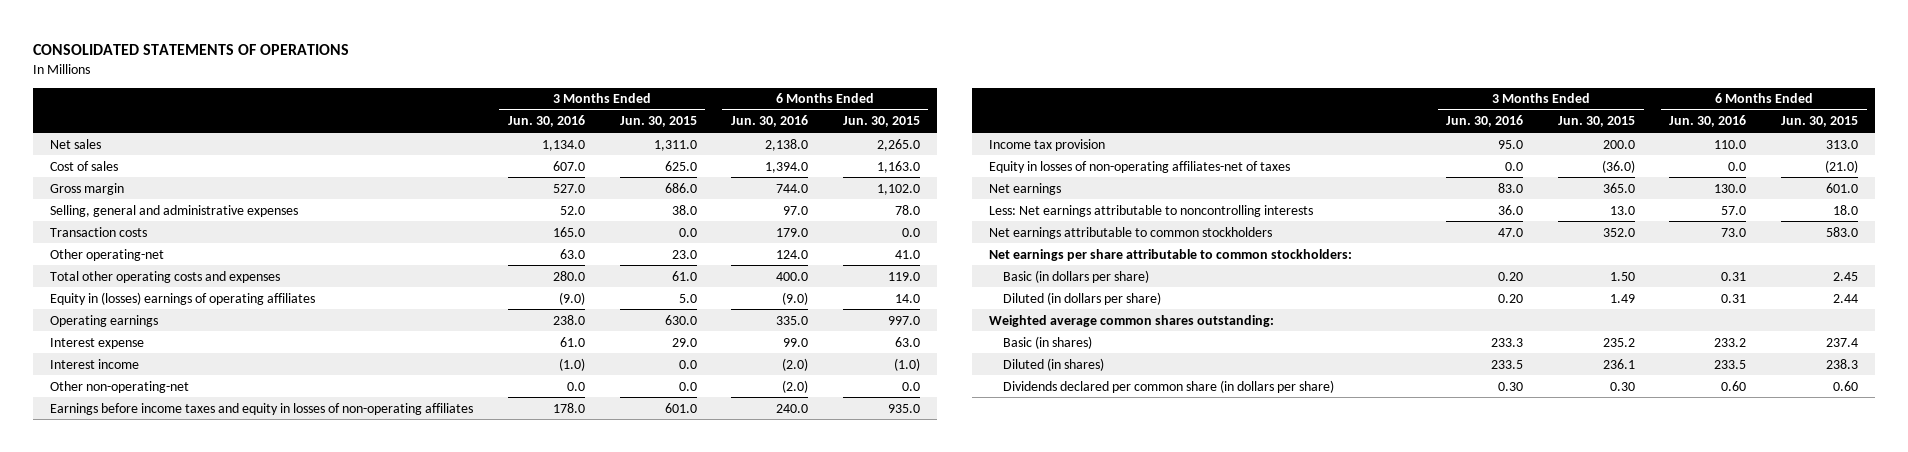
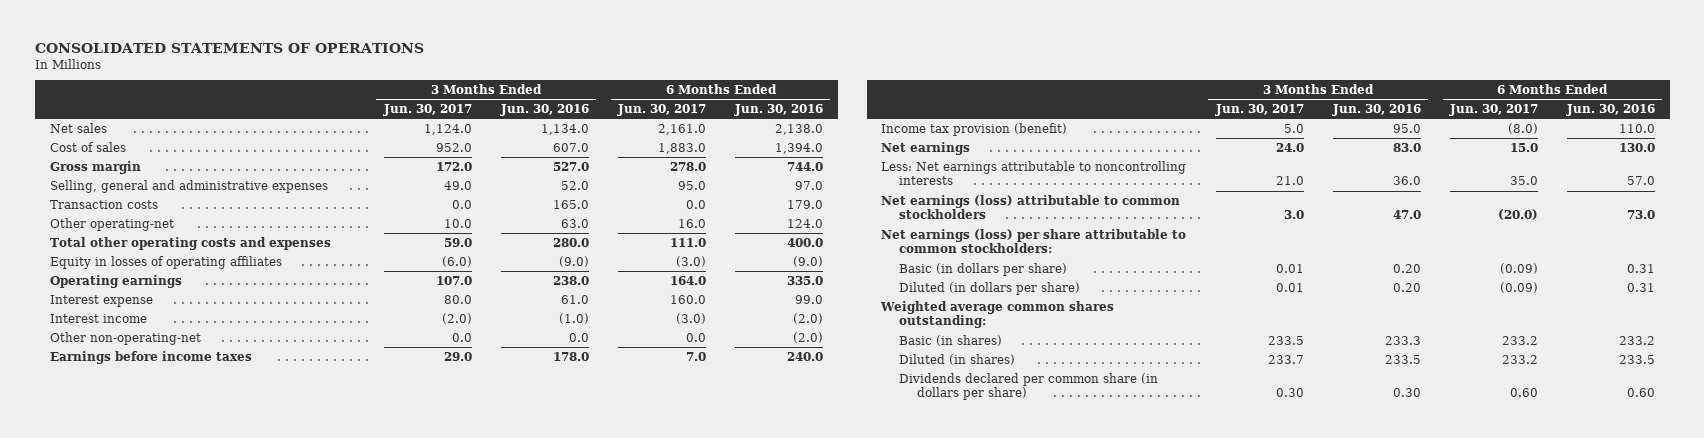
[619,116,697,128] Jun. 30, 2015 -> none
[842,116,920,128] Jun. 30, 2015 -> none
none -> [382,104,472,117] Jun. 30, 2017
none -> [616,104,706,117] Jun. 30, 2017
[50,291,316,305] Equity in (losses) earnings of operating affiliates -> [49,255,282,269] Equity in losses of operating affiliates
[988,160,1290,173] Equity in losses of non-operating affiliates-net of taxes -> none
[50,402,474,415] Earnings before income taxes and equity in losses of non-operating affiliates -> [49,350,252,364] Earnings before income taxes
[988,138,1105,151] Income tax provision -> [881,122,1068,136] Income tax provision (benefit)
[988,226,1272,239] Net earnings attributable to common stockholders -> [881,194,1181,220] Net earnings (loss) attributable to common stockholders
[988,248,1352,261] Net earnings per share attributable to common stockholders: -> [881,228,1187,254] Net earnings (loss) per share attributable to common stockholders:

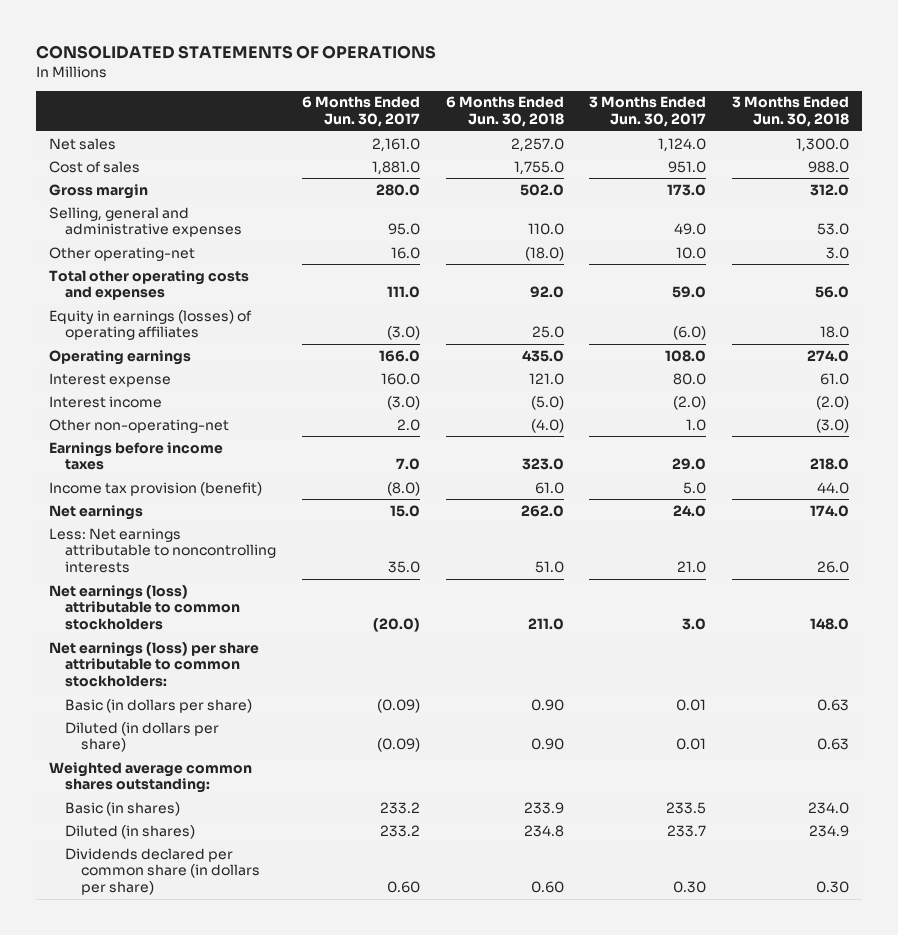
[499,104,589,117] Jun. 30, 2016 -> none
[734,104,824,117] Jun. 30, 2016 -> none
none -> [445,96,564,128] 6 Months Ended Jun. 30, 2018
none -> [732,96,850,128] 3 Months Ended Jun. 30, 2018
[435,142,472,152] 952.0 -> [668,160,707,173] 951.0
[657,142,706,154] 1,883.0 -> [371,160,420,175] 1,881.0
[435,161,472,171] 172.0 -> [667,183,707,196] 173.0
[669,161,706,171] 278.0 -> [375,183,420,196] 280.0
[49,199,158,209] Transaction costs -> none
[49,255,282,269] Equity in losses of operating affiliates -> [49,309,253,341] Equity in earnings (losses) of operating affiliates
[435,275,472,285] 107.0 -> [665,349,707,362] 108.0
[669,275,706,285] 164.0 -> [378,349,420,362] 166.0
[451,332,472,342] 0.0 -> [686,418,707,431] 1.0
[685,332,706,342] 0.0 -> [396,418,420,431] 2.0

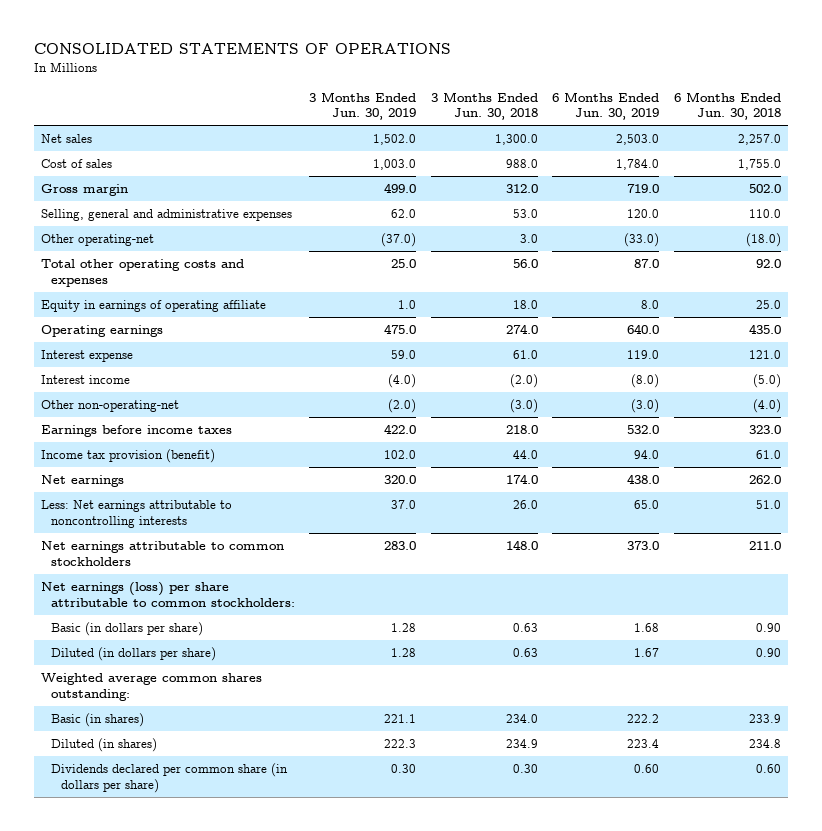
[301,96,420,128] 6 Months Ended Jun. 30, 2017 -> none
[589,96,707,128] 3 Months Ended Jun. 30, 2017 -> none
none -> [309,91,417,121] 3 Months Ended Jun. 30, 2019
none -> [552,91,660,121] 6 Months Ended Jun. 30, 2019
[49,309,253,341] Equity in earnings (losses) of operating affiliates -> [41,300,267,313] Equity in earnings of operating affiliate
[49,584,241,631] Net earnings (loss) attributable to common stockholders -> [41,541,285,566] Net earnings attributable to common stockholders

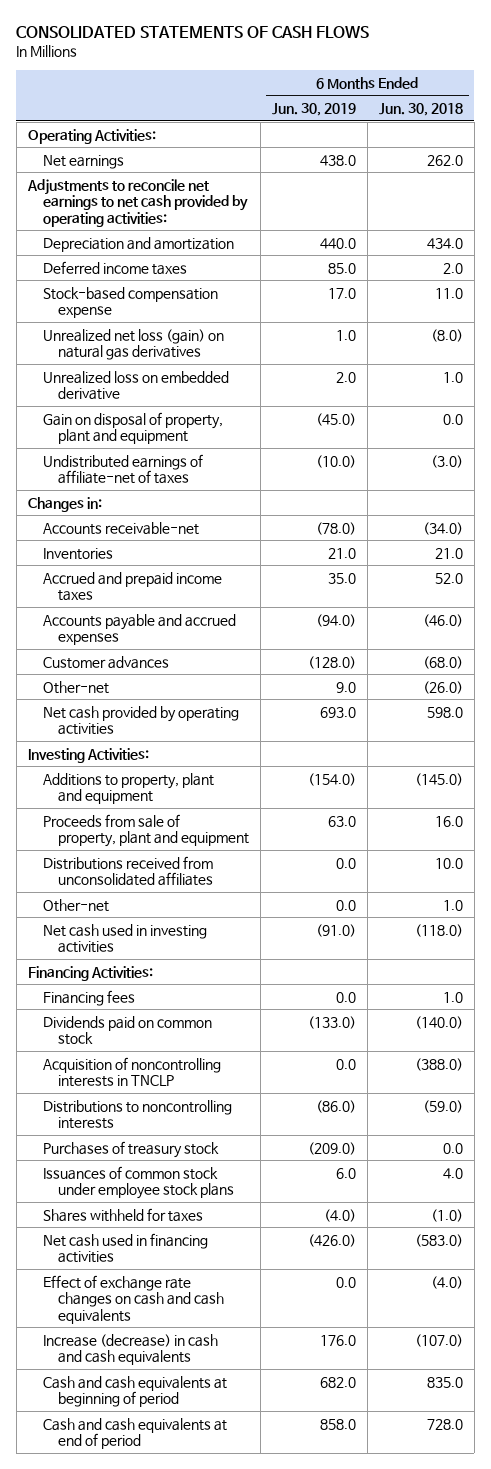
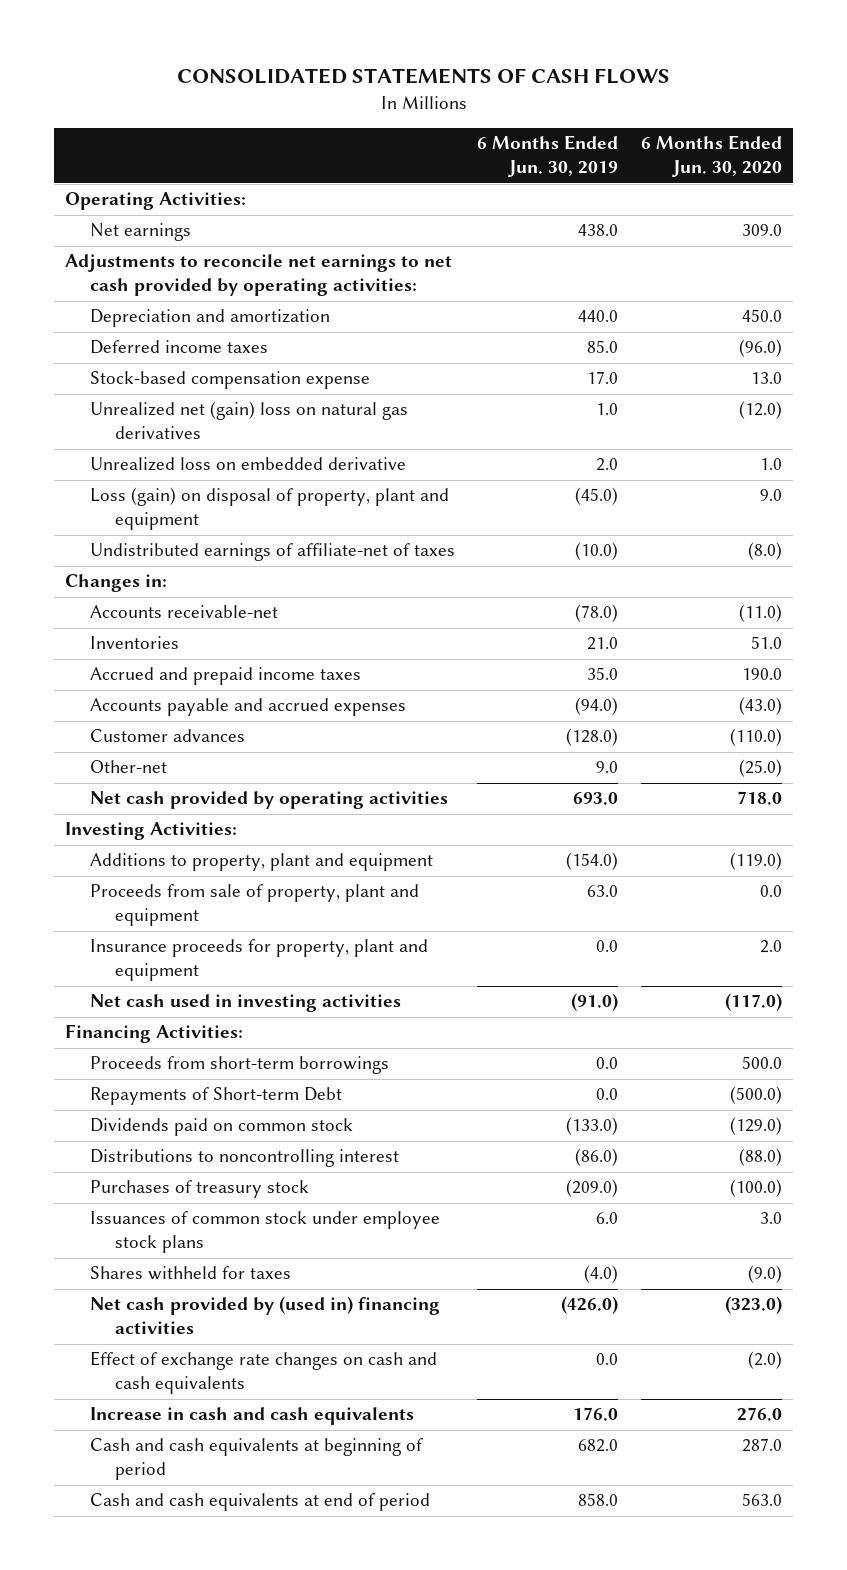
[378,102,463,116] Jun. 30, 2018 -> none
none -> [640,135,782,178] 6 Months Ended Jun. 30, 2020
[42,328,224,361] Unrealized net loss (gain) on natural gas derivatives -> [90,401,409,440] Unrealized net (gain) loss on natural gas derivatives
[42,411,223,445] Gain on disposal of property, plant and equipment -> [90,487,450,531] Loss (gain) on disposal of property, plant and equipment
[42,855,213,887] Distributions received from unconsolidated affiliates -> none
[42,898,109,912] Other-net -> none
none -> [90,939,429,982] Insurance proceeds for property, plant and equipment
[42,989,135,1006] Financing fees -> none
none -> [90,1056,390,1075] Proceeds from short-term borrowings
none -> [90,1087,343,1106] Repayments of Short-term Debt
[42,1056,221,1088] Acquisition of noncontrolling interests in TNCLP -> none
[42,1099,232,1130] Distributions to noncontrolling interests -> [90,1149,400,1168] Distributions to noncontrolling interest
[42,1232,208,1264] Net cash used in financing activities -> [90,1296,441,1335] Net cash provided by (used in) financing activities
[42,1333,218,1366] Increase (decrease) in cash and cash equivalents -> [90,1407,415,1426] Increase in cash and cash equivalents

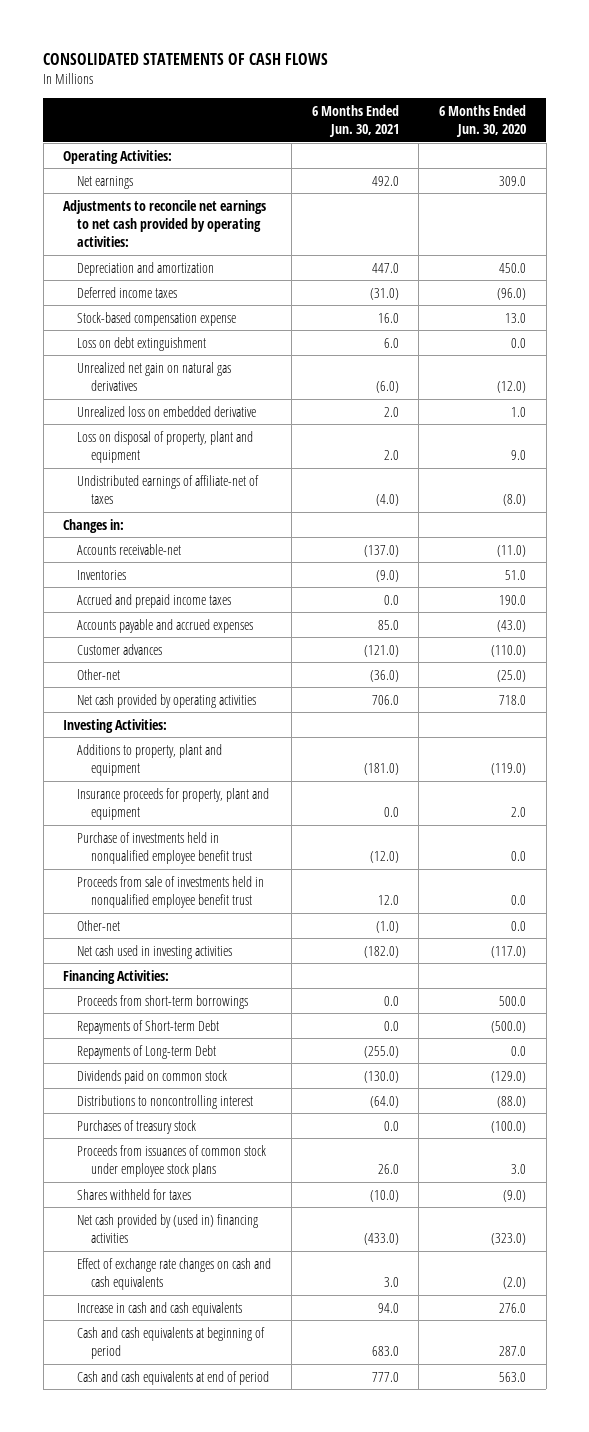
[477,135,619,178] 6 Months Ended Jun. 30, 2019 -> none
none -> [311,104,399,138] 6 Months Ended Jun. 30, 2021
none -> [77,336,207,351] Loss on debt extinguishment
[90,401,409,440] Unrealized net (gain) loss on natural gas derivatives -> [77,361,232,391] Unrealized net gain on natural gas derivatives
[90,487,450,531] Loss (gain) on disposal of property, plant and equipment -> [77,430,254,463] Loss on disposal of property, plant and equipment
[90,884,420,927] Proceeds from sale of property, plant and equipment -> none
none -> [77,831,253,864] Purchase of investments held in nonqualified employee benefit trust
none -> [77,875,265,908] Proceeds from sale of investments held in nonqualified employee benefit trust
none -> [77,919,121,931] Other-net
none -> [77,1044,217,1059] Repayments of Long-term Debt
[90,1211,441,1254] Issuances of common stock under employee stock plans -> [77,1144,267,1177] Proceeds from issuances of common stock under employee stock plans

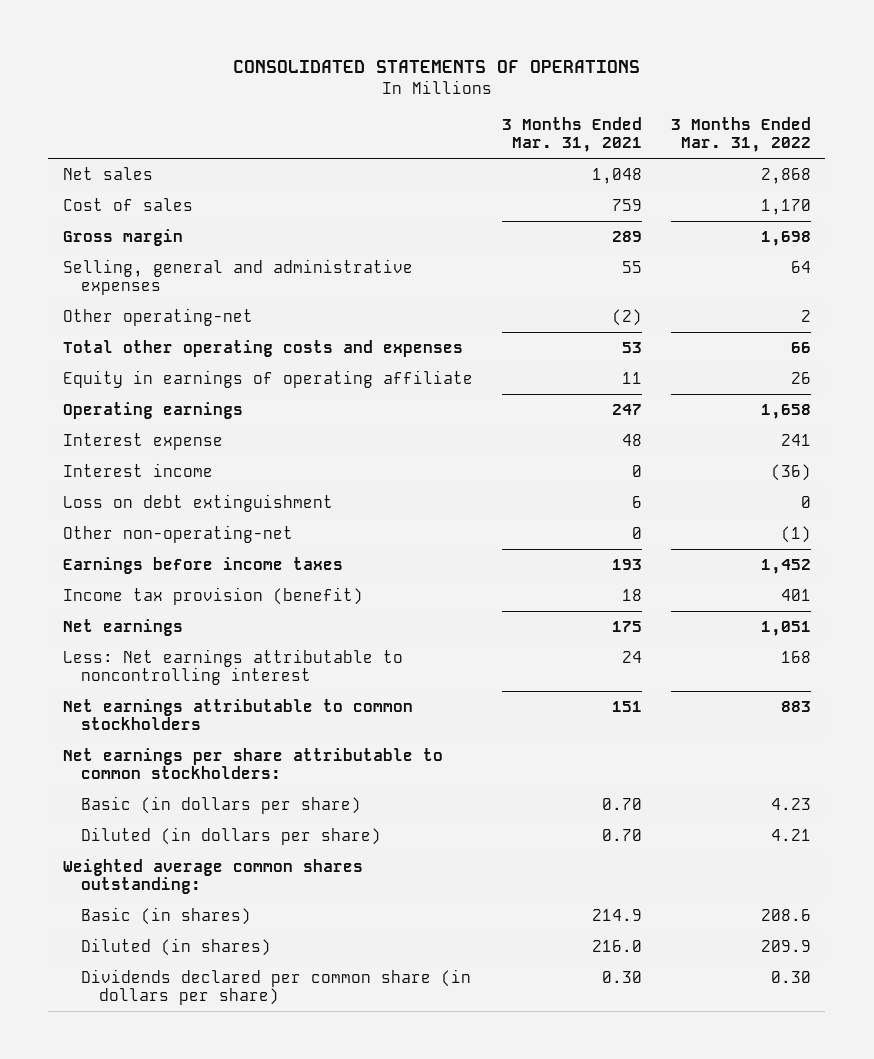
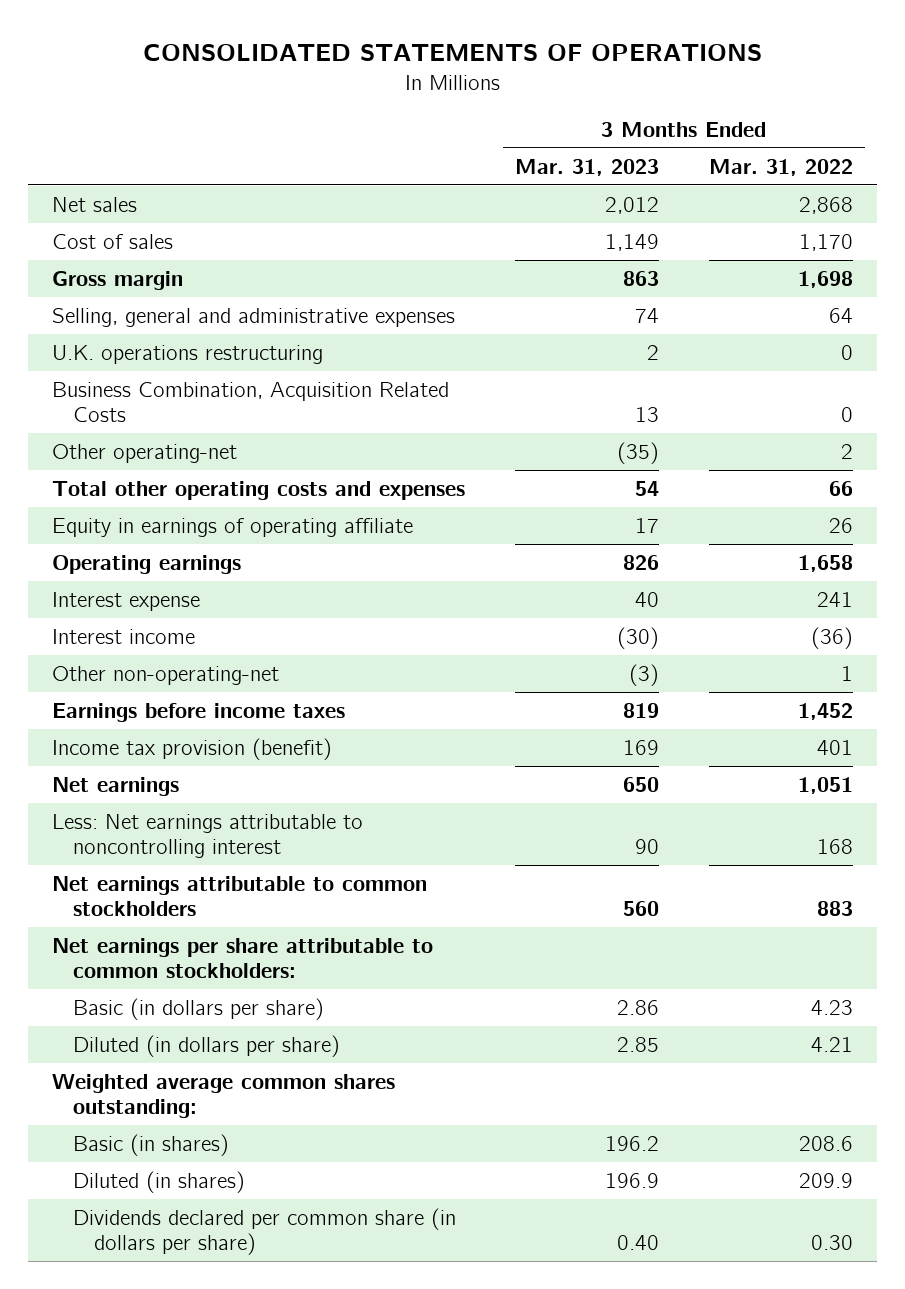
[501,116,642,153] 3 Months Ended Mar. 31, 2021 -> none
none -> [515,158,660,176] Mar. 31, 2023
none -> [52,344,324,364] U.K. operations restructuring
none -> [52,381,450,422] Business Combination, Acquisition Related Costs
[62,493,333,512] Loss on debt extinguishment -> none
[780,525,811,543] (1) -> [840,665,853,681] 1

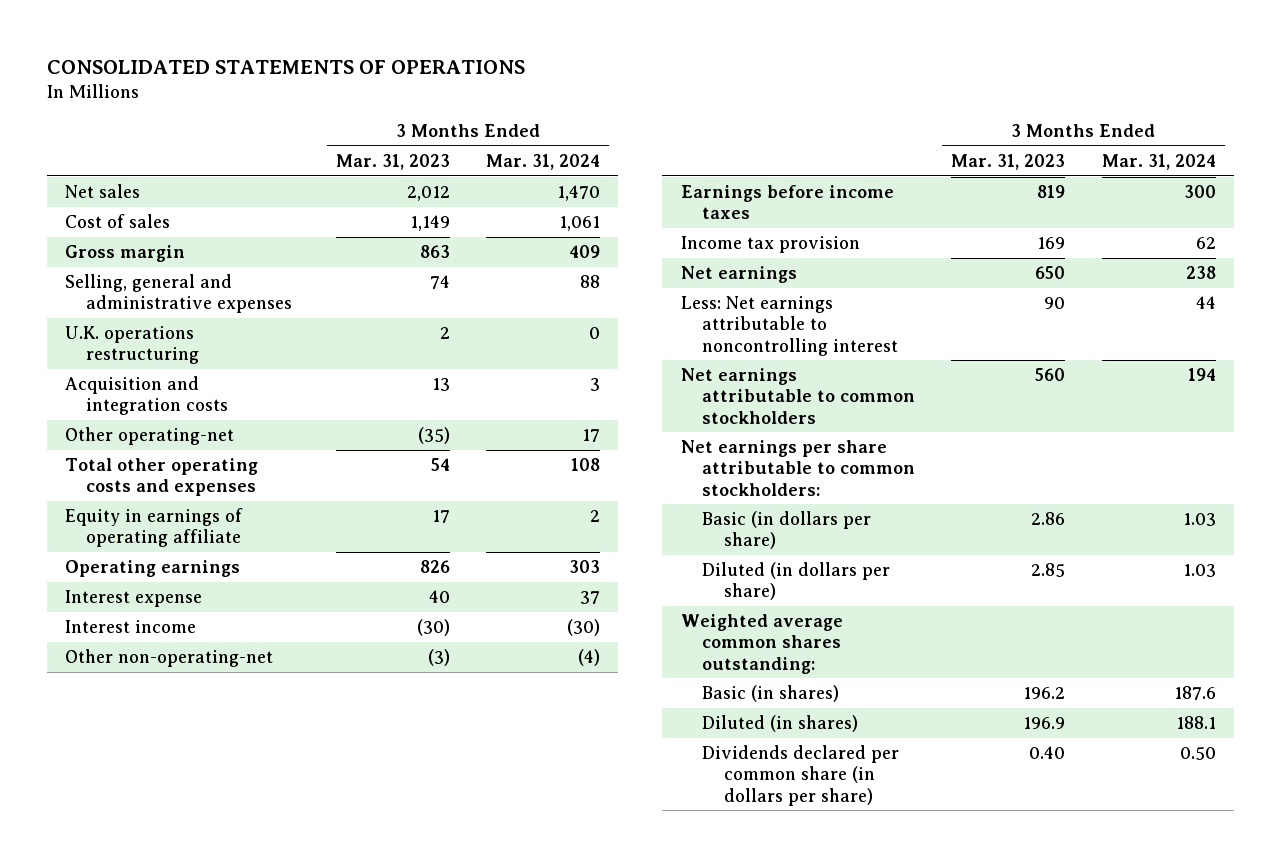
[708,158,853,176] Mar. 31, 2022 -> none
none -> [485,153,600,170] Mar. 31, 2024
[52,381,450,422] Business Combination, Acquisition Related Costs -> [64,375,229,416] Acquisition and integration costs
[52,737,333,760] Income tax provision (benefit) -> [680,235,860,253] Income tax provision

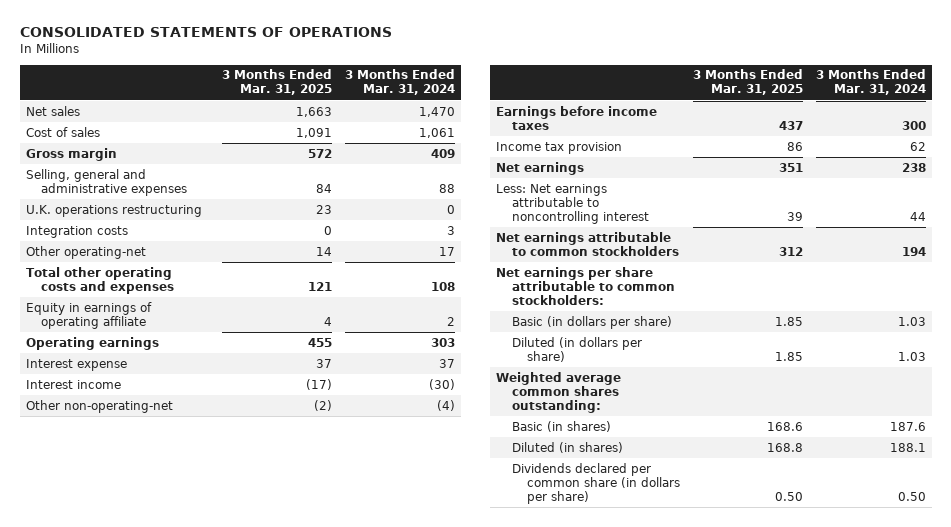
[335,153,450,170] Mar. 31, 2023 -> none
none -> [222,69,333,96] 3 Months Ended Mar. 31, 2025
[64,375,229,416] Acquisition and integration costs -> [25,225,128,238] Integration costs

